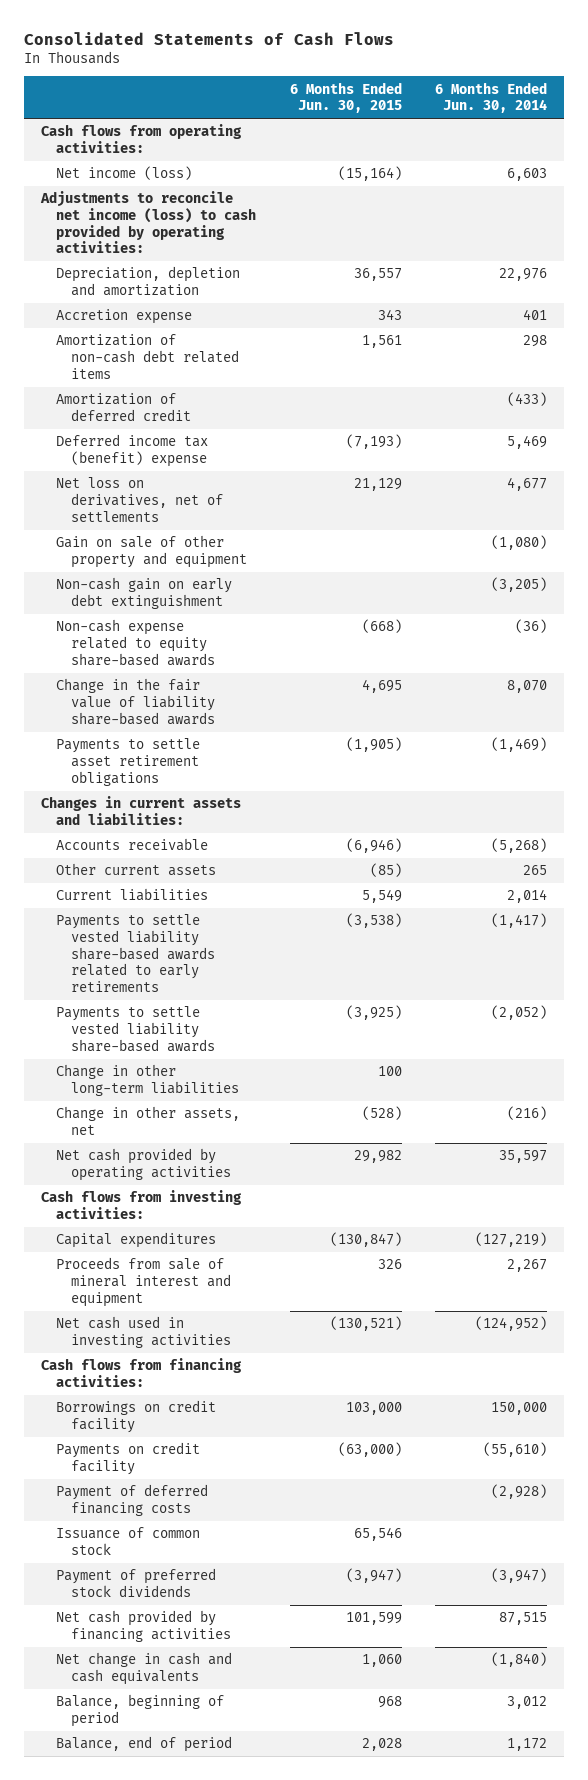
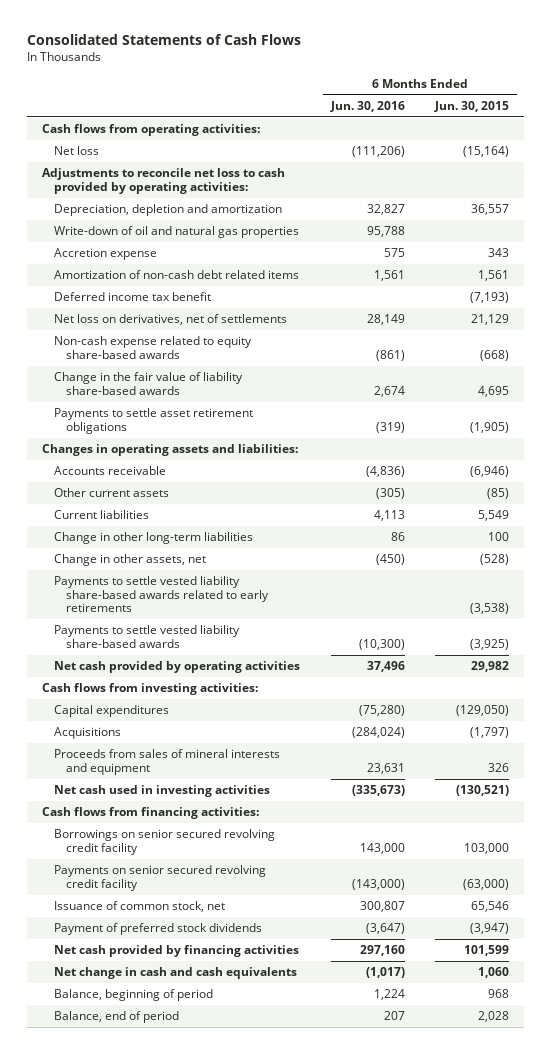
[434,81,547,114] 6 Months Ended Jun. 30, 2014 -> none
none -> [329,100,405,112] Jun. 30, 2016
[56,166,193,181] Net income (loss) -> [54,146,100,156] Net loss
[39,191,257,254] Adjustments to reconcile net income (loss) to cash provided by operating activities: -> [42,168,286,194] Adjustments to reconcile net loss to cash provided by operating activities:
none -> [54,226,300,239] Write-down of oil and natural gas properties
[56,393,192,422] Amortization of deferred credit -> none
[56,434,209,468] Deferred income tax (benefit) expense -> [54,292,212,302] Deferred income tax benefit
[56,535,248,569] Gain on sale of other property and equipment -> none
[56,577,233,610] Non-cash gain on early debt extinguishment -> none
[40,796,241,826] Changes in current assets and liabilities: -> [42,444,299,457] Changes in operating assets and liabilities:
[56,914,216,992] Payments to settle vested liability share-based awards related to early retirements -> [54,576,269,613] Payments to settle vested liability share-based awards related to early retirements
[56,1006,216,1052] Payments to settle vested liability share-based awards -> [54,625,241,648] Payments to settle vested liability share-based awards
[329,1232,402,1248] (130,847) -> [456,705,510,717] (129,050)
none -> [54,727,122,740] Acquisitions
[56,1257,232,1307] Proceeds from sale of mineral interest and equipment -> [54,749,281,775] Proceeds from sales of mineral interests and equipment
[56,1484,209,1517] Payment of deferred financing costs -> none
[56,1400,217,1434] Borrowings on credit facility -> [54,829,276,855] Borrowings on senior secured revolving credit facility
[56,1442,201,1476] Payments on credit facility -> [54,865,267,891] Payments on senior secured revolving credit facility
[56,1527,201,1556] Issuance of common stock -> [54,901,226,913] Issuance of common stock, net

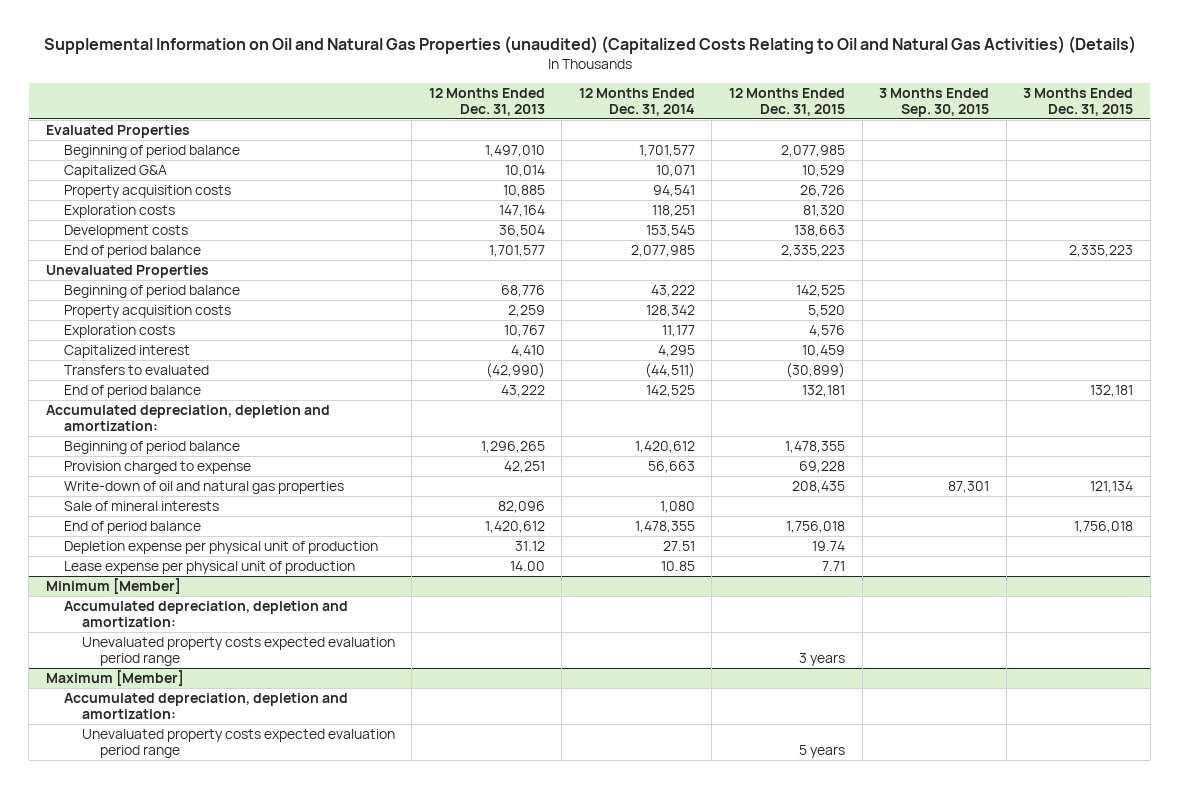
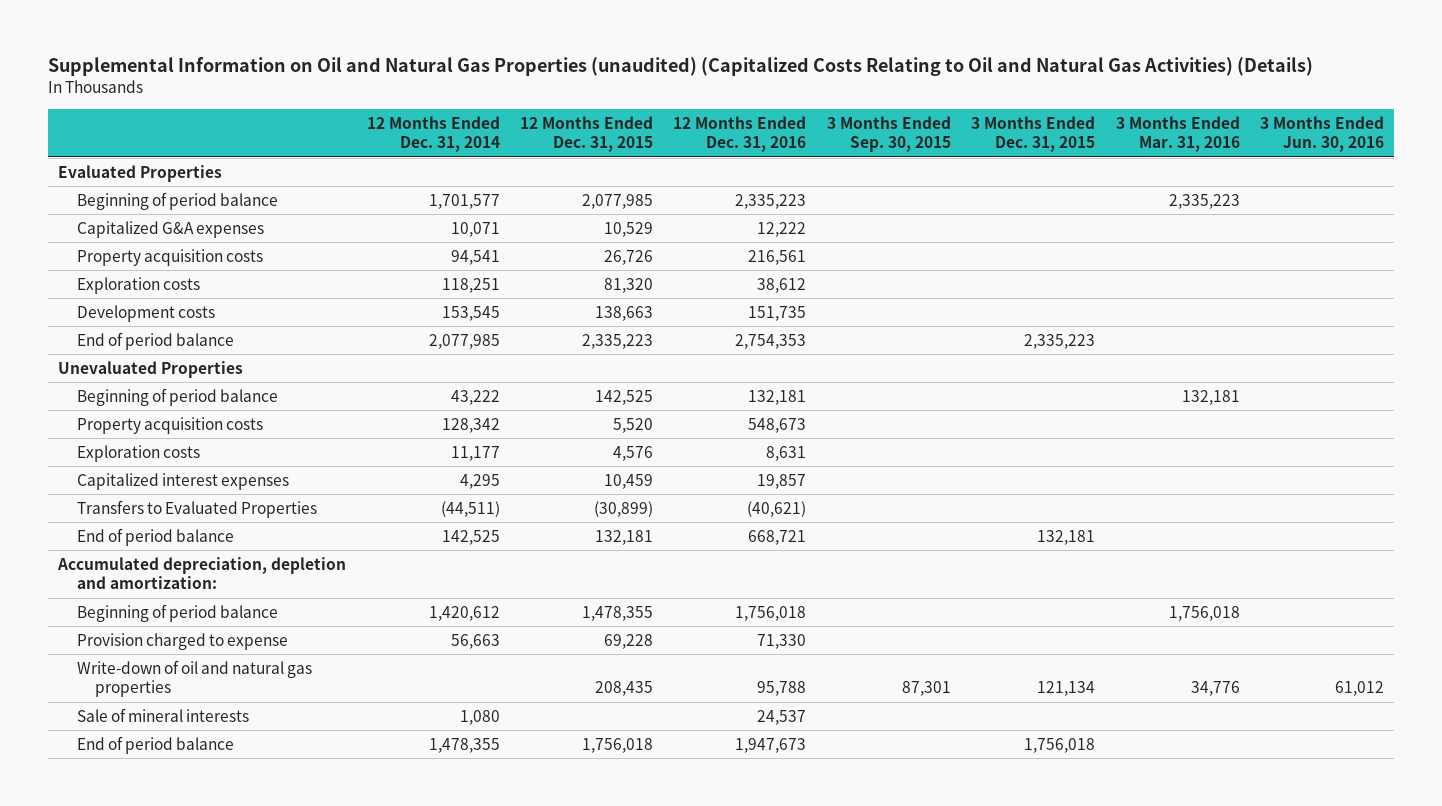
[428,88,545,117] 12 Months Ended Dec. 31, 2013 -> none
none -> [673,115,807,153] 12 Months Ended Dec. 31, 2016
none -> [1115,115,1240,153] 3 Months Ended Mar. 31, 2016
none -> [1260,115,1385,153] 3 Months Ended Jun. 30, 2016
[63,164,167,178] Capitalized G&A -> [76,220,264,238] Capitalized G&A expenses
[63,344,190,358] Capitalized interest -> [76,472,289,490] Capitalized interest expenses
[63,364,209,375] Transfers to evaluated -> [76,499,317,518] Transfers to Evaluated Properties
[63,540,378,554] Depletion expense per physical unit of production -> none
[63,560,355,574] Lease expense per physical unit of production -> none
[45,577,181,594] Minimum [Member] -> none
[63,600,348,628] Accumulated depreciation, depletion and amortization: -> none
[81,636,395,667] Unevaluated property costs expected evaluation period range -> none
[45,669,184,686] Maximum [Member] -> none
[63,692,348,720] Accumulated depreciation, depletion and amortization: -> none
[81,728,395,759] Unevaluated property costs expected evaluation period range -> none

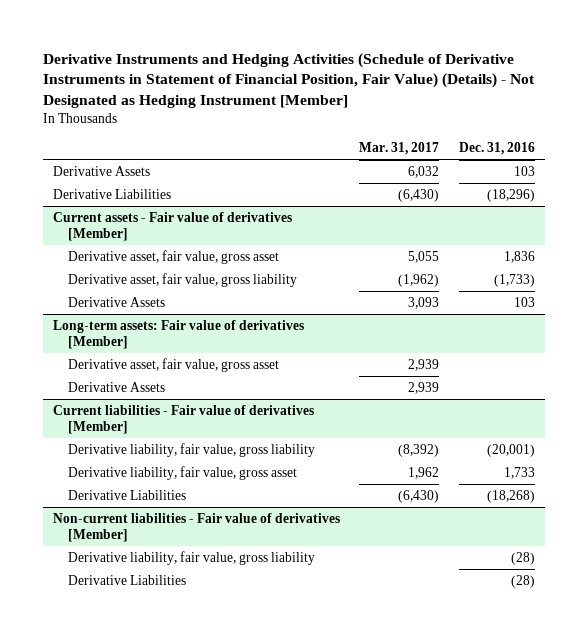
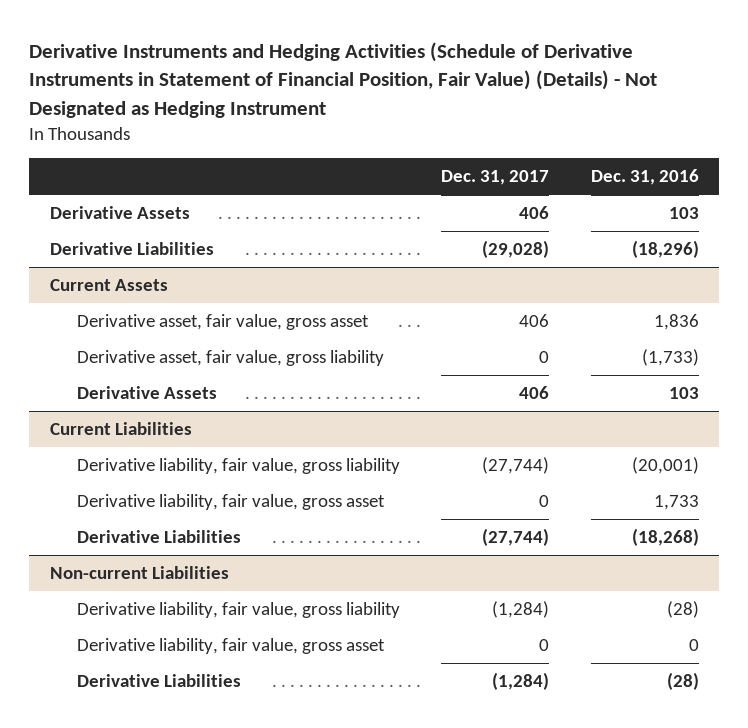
[43,52,536,109] Derivative Instruments and Hedging Activities (Schedule of Derivative Instruments in Statement of Financial Position, Fair Value) (Details) - Not Designated as Hedging Instrument [Member] -> [28,41,657,118] Derivative Instruments and Hedging Activities (Schedule of Derivative Instruments in Statement of Financial Position, Fair Value) (Details) - Not Designated as Hedging Instrument
[359,142,440,156] Mar. 31, 2017 -> none
none -> [441,170,550,186] Dec. 31, 2017
[52,211,292,241] Current assets - Fair value of derivatives [Member] -> [49,279,168,292] Current Assets
[68,357,280,372] Derivative asset, fair value, gross asset -> none
[68,381,166,392] Derivative Assets -> none
[52,404,314,434] Current liabilities - Fair value of derivatives [Member] -> none
[52,319,304,349] Long-term assets: Fair value of derivatives [Member] -> [49,422,192,436] Current Liabilities
[52,512,340,542] Non-current liabilities - Fair value of derivatives [Member] -> [49,566,229,580] Non-current Liabilities
none -> [76,638,385,655] Derivative liability, fair value, gross asset

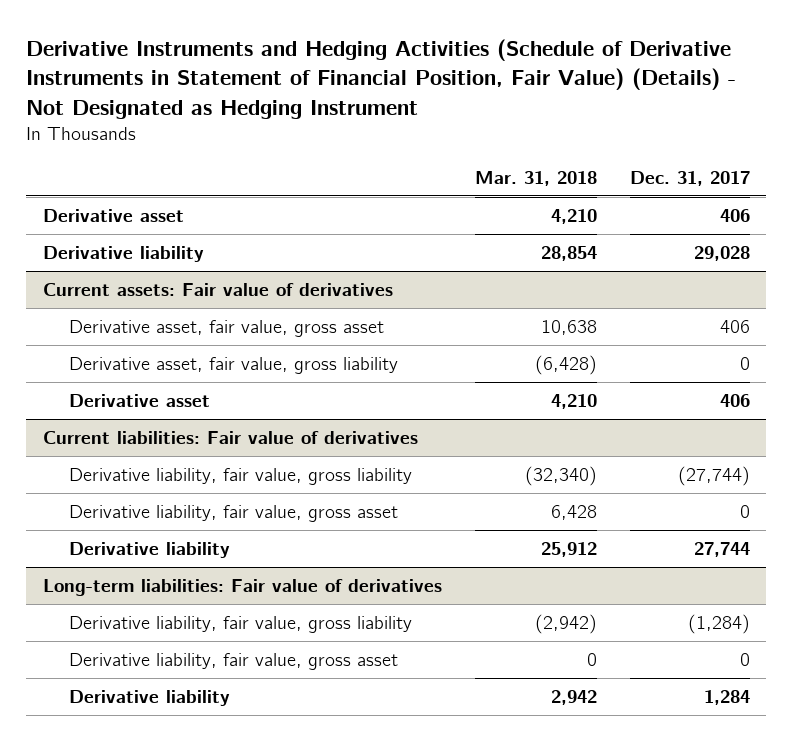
[590,169,699,186] Dec. 31, 2016 -> none
none -> [474,170,597,186] Mar. 31, 2018
[49,206,190,220] Derivative Assets -> [42,208,184,222] Derivative asset
[49,242,214,256] Derivative Liabilities -> [42,245,204,262] Derivative liability
[482,240,550,259] (29,028) -> [693,245,750,261] 29,028
[49,279,168,292] Current Assets -> [42,282,393,296] Current assets: Fair value of derivatives
[76,386,217,400] Derivative Assets -> [69,393,211,407] Derivative asset
[49,422,192,436] Current Liabilities -> [42,430,418,444] Current liabilities: Fair value of derivatives
[76,530,241,544] Derivative Liabilities -> [69,541,231,558] Derivative liability
[482,528,550,547] (27,744) -> [693,541,750,557] 27,744
[49,566,229,580] Non-current Liabilities -> [42,578,442,596] Long-term liabilities: Fair value of derivatives
[76,674,241,688] Derivative Liabilities -> [69,689,231,706] Derivative liability
[492,672,550,691] (1,284) -> [703,689,750,705] 1,284

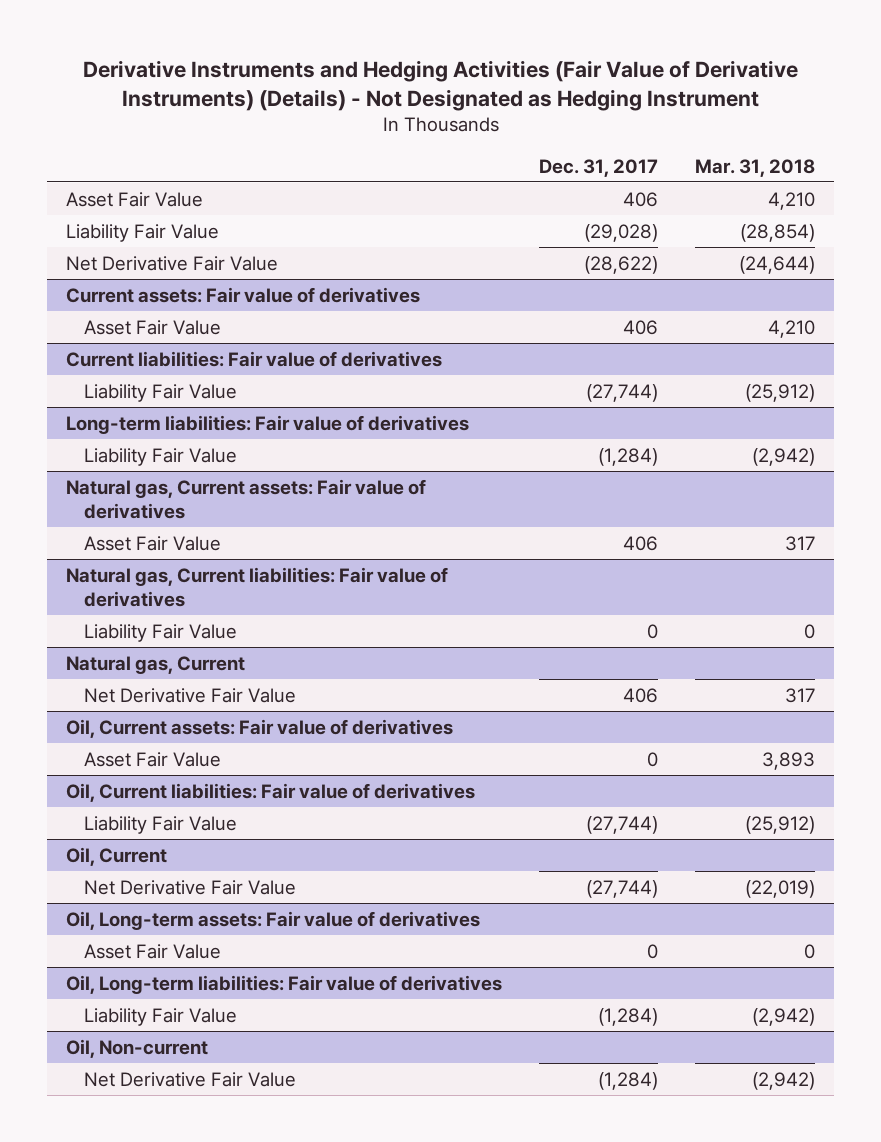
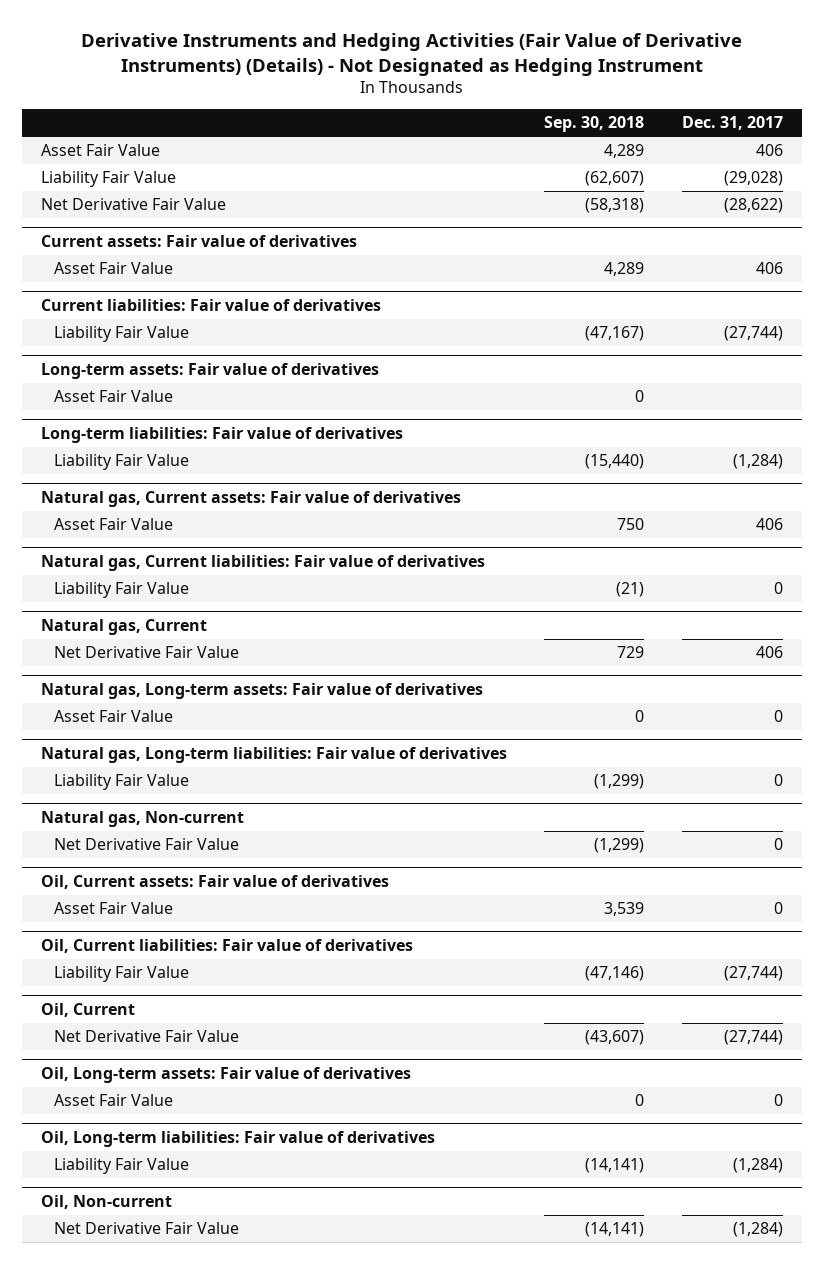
[695,158,816,177] Mar. 31, 2018 -> none
none -> [544,116,645,133] Sep. 30, 2018
none -> [41,363,380,380] Long-term assets: Fair value of derivatives
none -> [54,390,174,403] Asset Fair Value
none -> [41,683,484,700] Natural gas, Long-term assets: Fair value of derivatives
none -> [54,710,174,723] Asset Fair Value
none -> [41,747,508,764] Natural gas, Long-term liabilities: Fair value of derivatives
none -> [54,774,190,791] Liability Fair Value
none -> [41,811,245,828] Natural gas, Non-current
none -> [54,838,240,851] Net Derivative Fair Value

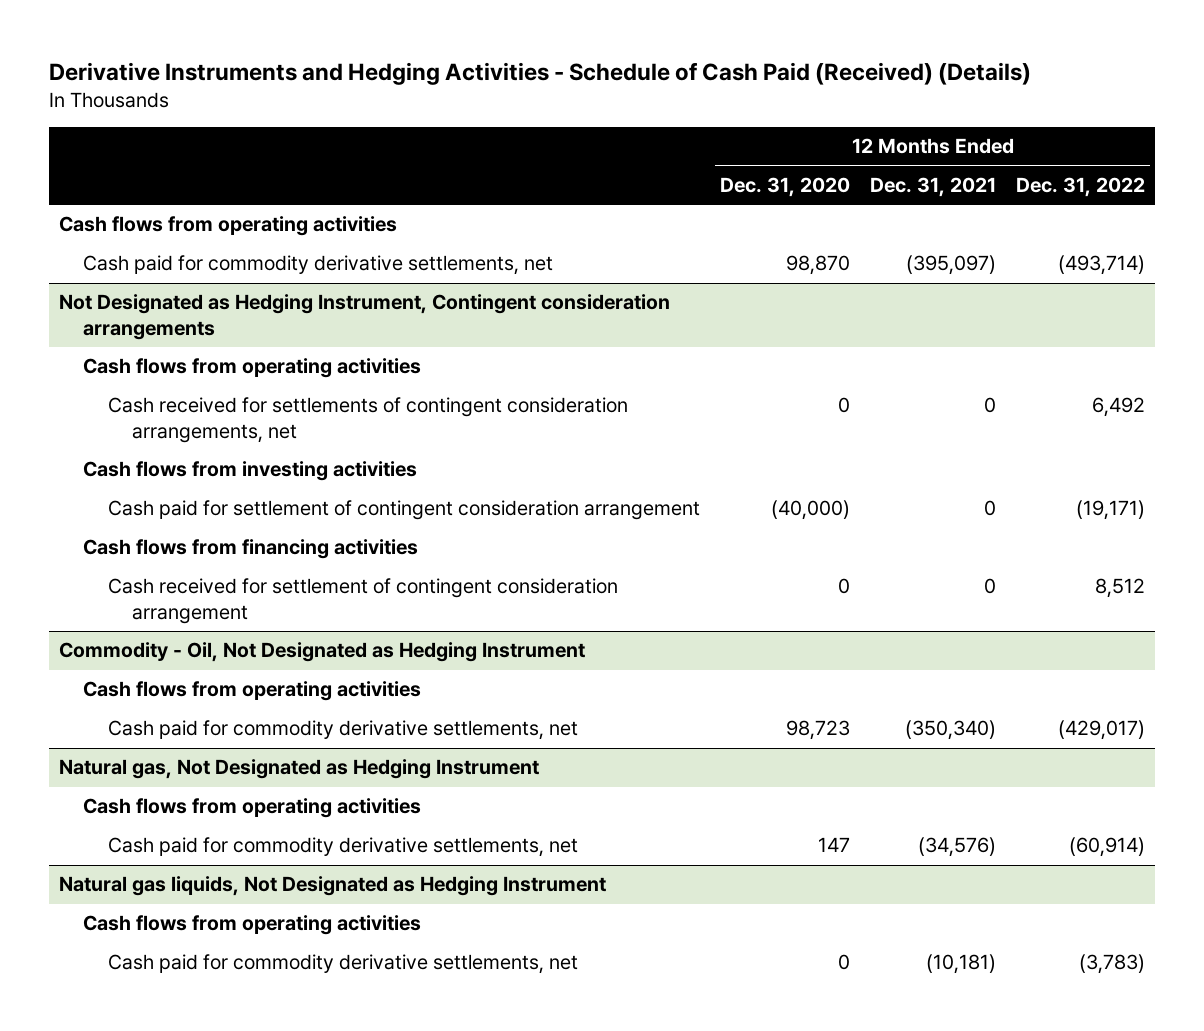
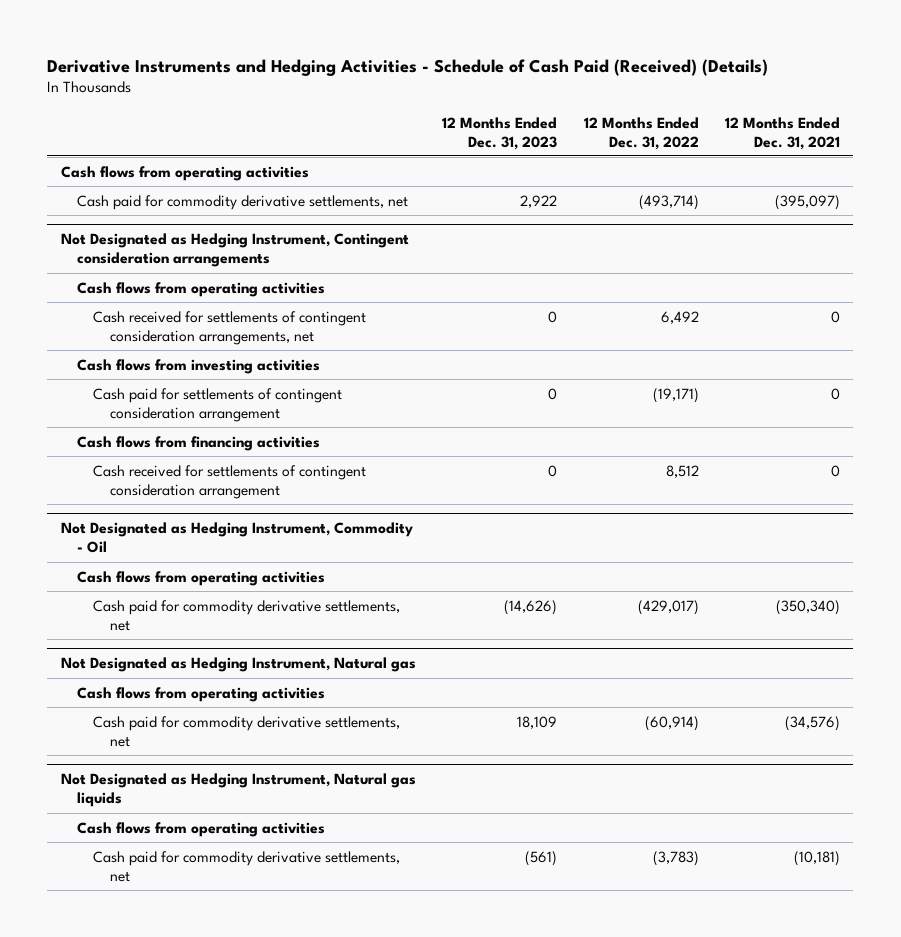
[719,176,850,197] Dec. 31, 2020 -> none
none -> [442,116,558,150] 12 Months Ended Dec. 31, 2023
[107,500,700,521] Cash paid for settlement of contingent consideration arrangement -> [93,387,343,422] Cash paid for settlements of contingent consideration arrangement
[107,578,618,624] Cash received for settlement of contingent consideration arrangement -> [93,464,367,499] Cash received for settlements of contingent consideration arrangement
[59,642,586,663] Commodity - Oil, Not Designated as Hedging Instrument -> [60,522,413,554] Not Designated as Hedging Instrument, Commodity - Oil
[59,759,540,780] Natural gas, Not Designated as Hedging Instrument -> [60,657,416,673] Not Designated as Hedging Instrument, Natural gas
[59,876,607,897] Natural gas liquids, Not Designated as Hedging Instrument -> [60,773,416,808] Not Designated as Hedging Instrument, Natural gas liquids

